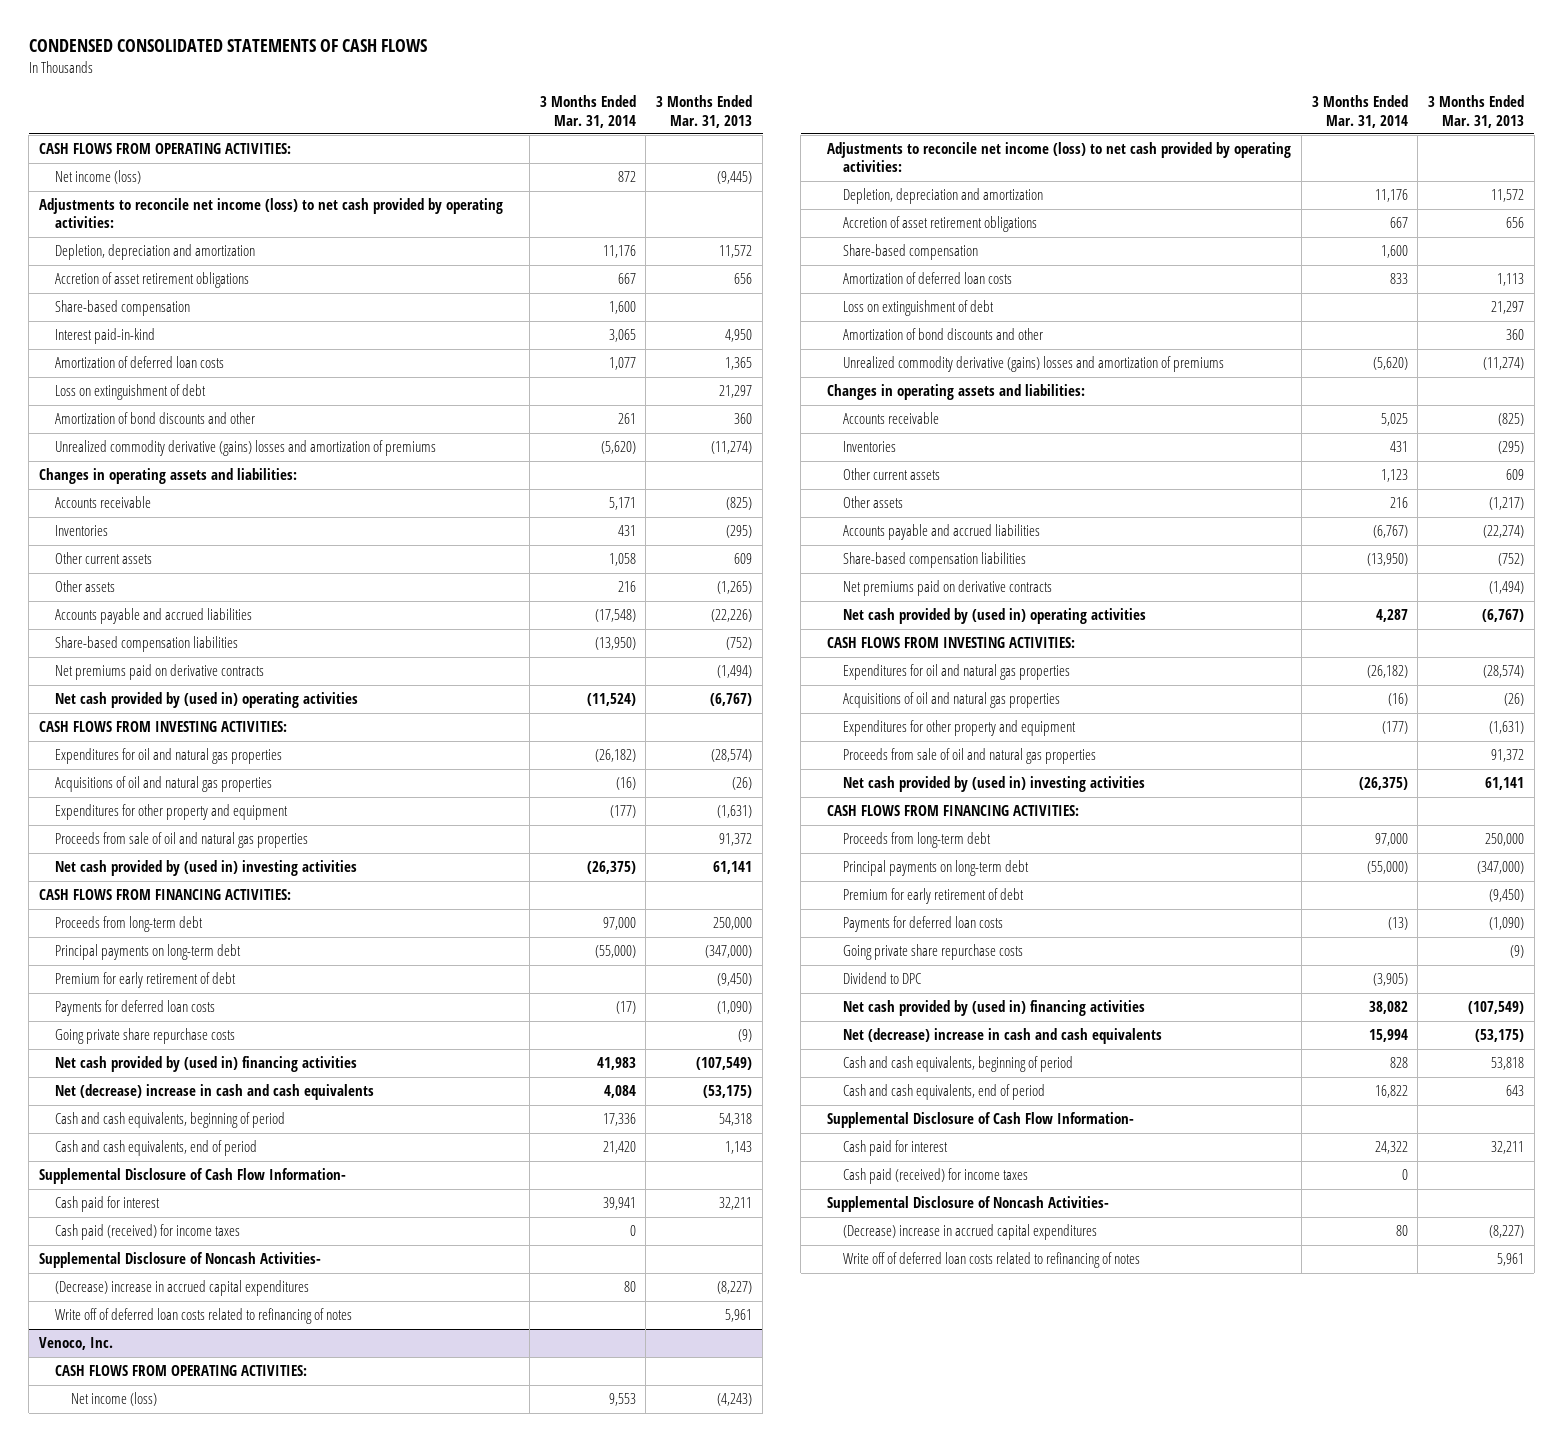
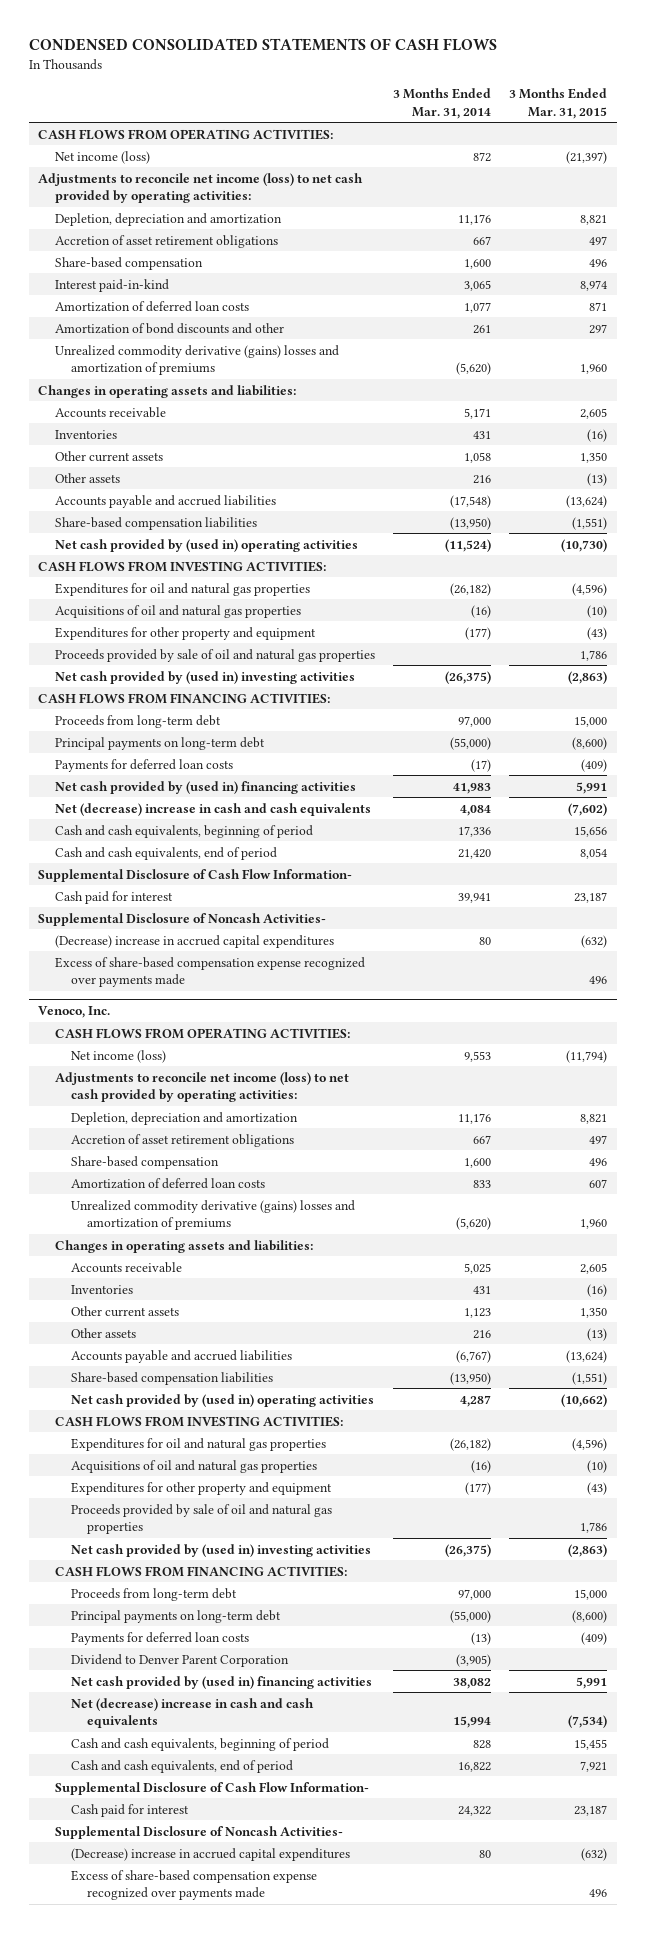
[656,95,753,128] 3 Months Ended Mar. 31, 2013 -> none
none -> [509,88,608,119] 3 Months Ended Mar. 31, 2015
[55,384,207,401] Loss on extinguishment of debt -> none
[55,664,265,681] Net premiums paid on derivative contracts -> none
[55,832,309,849] Proceeds from sale of oil and natural gas properties -> [54,648,375,662] Proceeds provided by sale of oil and natural gas properties
[55,972,237,989] Premium for early retirement of debt -> none
[55,1028,236,1045] Going private share repurchase costs -> none
[55,1224,241,1241] Cash paid (received) for income taxes -> none
[55,1308,353,1325] Write off of deferred loan costs related to refinancing of notes -> none
none -> [54,956,365,988] Excess of share-based compensation expense recognized over payments made
[843,300,995,317] Loss on extinguishment of debt -> none
[843,328,1044,341] Amortization of bond discounts and other -> none
[843,580,1053,597] Net premiums paid on derivative contracts -> none
[843,748,1097,765] Proceeds from sale of oil and natural gas properties -> [70,1503,332,1535] Proceeds provided by sale of oil and natural gas properties
[843,888,1025,905] Premium for early retirement of debt -> none
[843,944,1024,961] Going private share repurchase costs -> none
[843,972,922,985] Dividend to DPC -> [70,1653,289,1667] Dividend to Denver Parent Corporation
[843,1168,1029,1185] Cash paid (received) for income taxes -> none
[843,1252,1141,1269] Write off of deferred loan costs related to refinancing of notes -> none
none -> [70,1869,317,1901] Excess of share-based compensation expense recognized over payments made

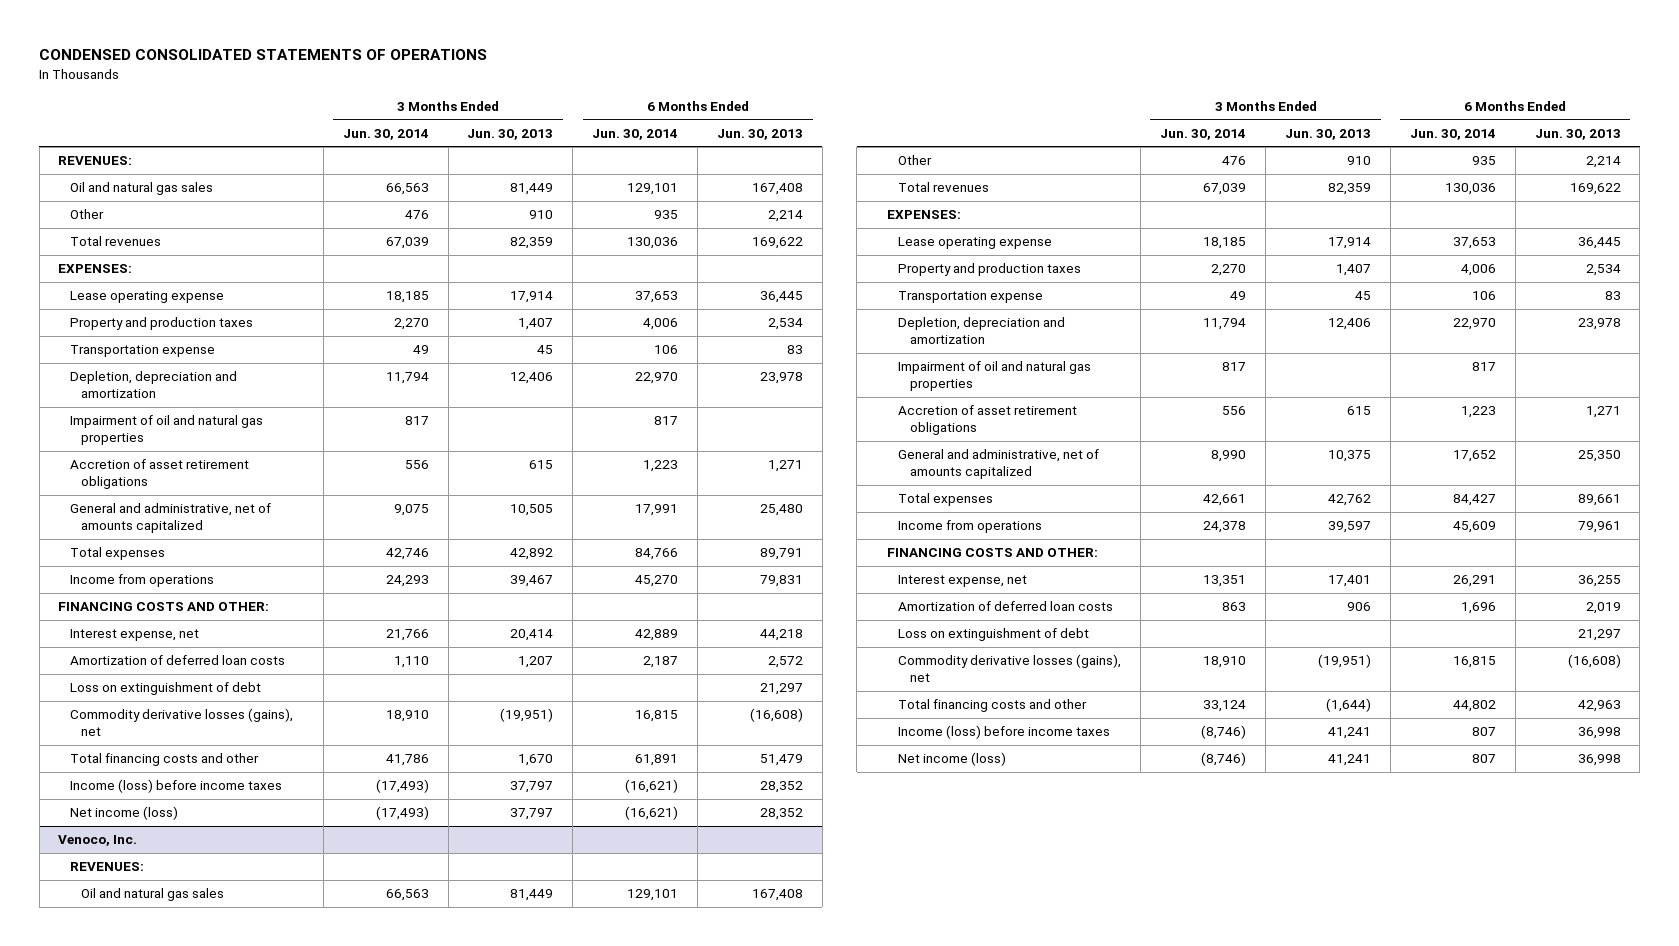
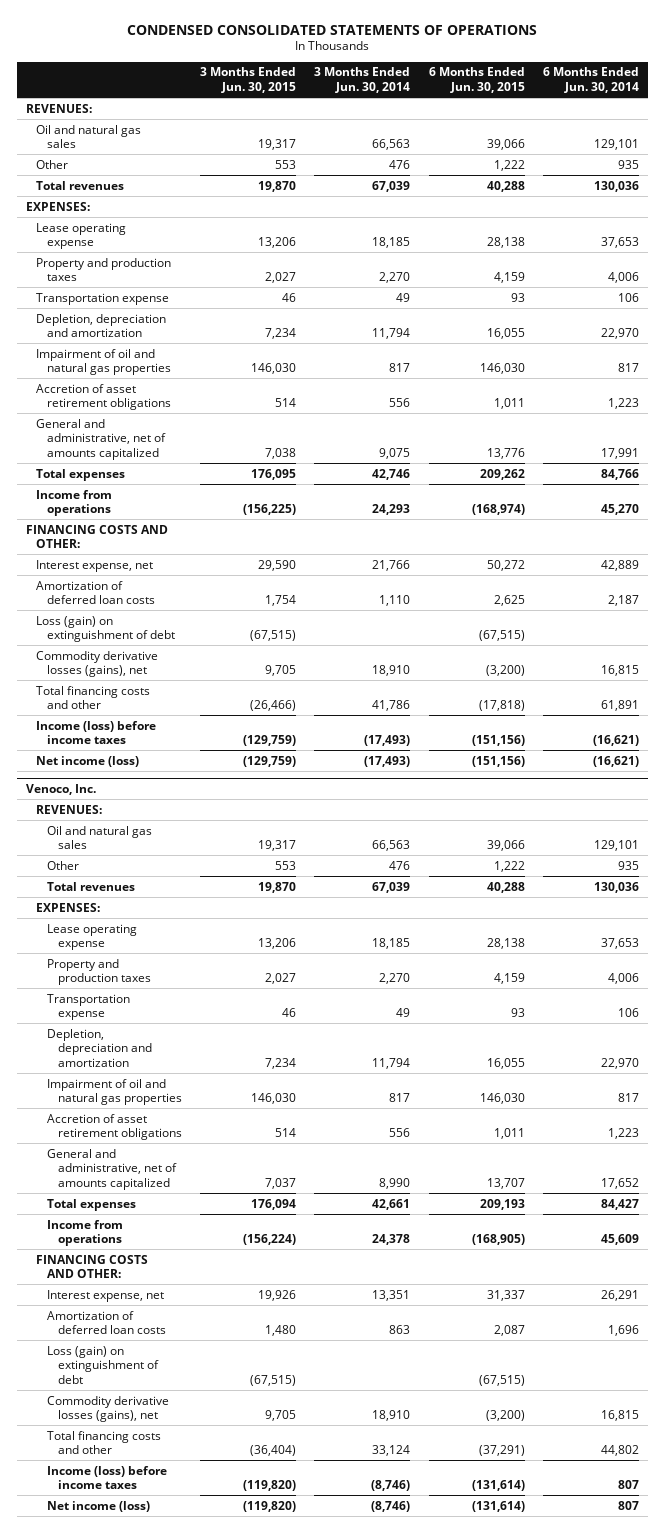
[467,128,554,140] Jun. 30, 2013 -> none
[717,128,804,140] Jun. 30, 2013 -> none
none -> [200,67,297,93] 3 Months Ended Jun. 30, 2015
none -> [428,67,525,93] 6 Months Ended Jun. 30, 2015
[69,682,261,696] Loss on extinguishment of debt -> [36,615,176,643] Loss (gain) on extinguishment of debt
[898,628,1090,642] Loss on extinguishment of debt -> [47,1345,160,1384] Loss (gain) on extinguishment of debt

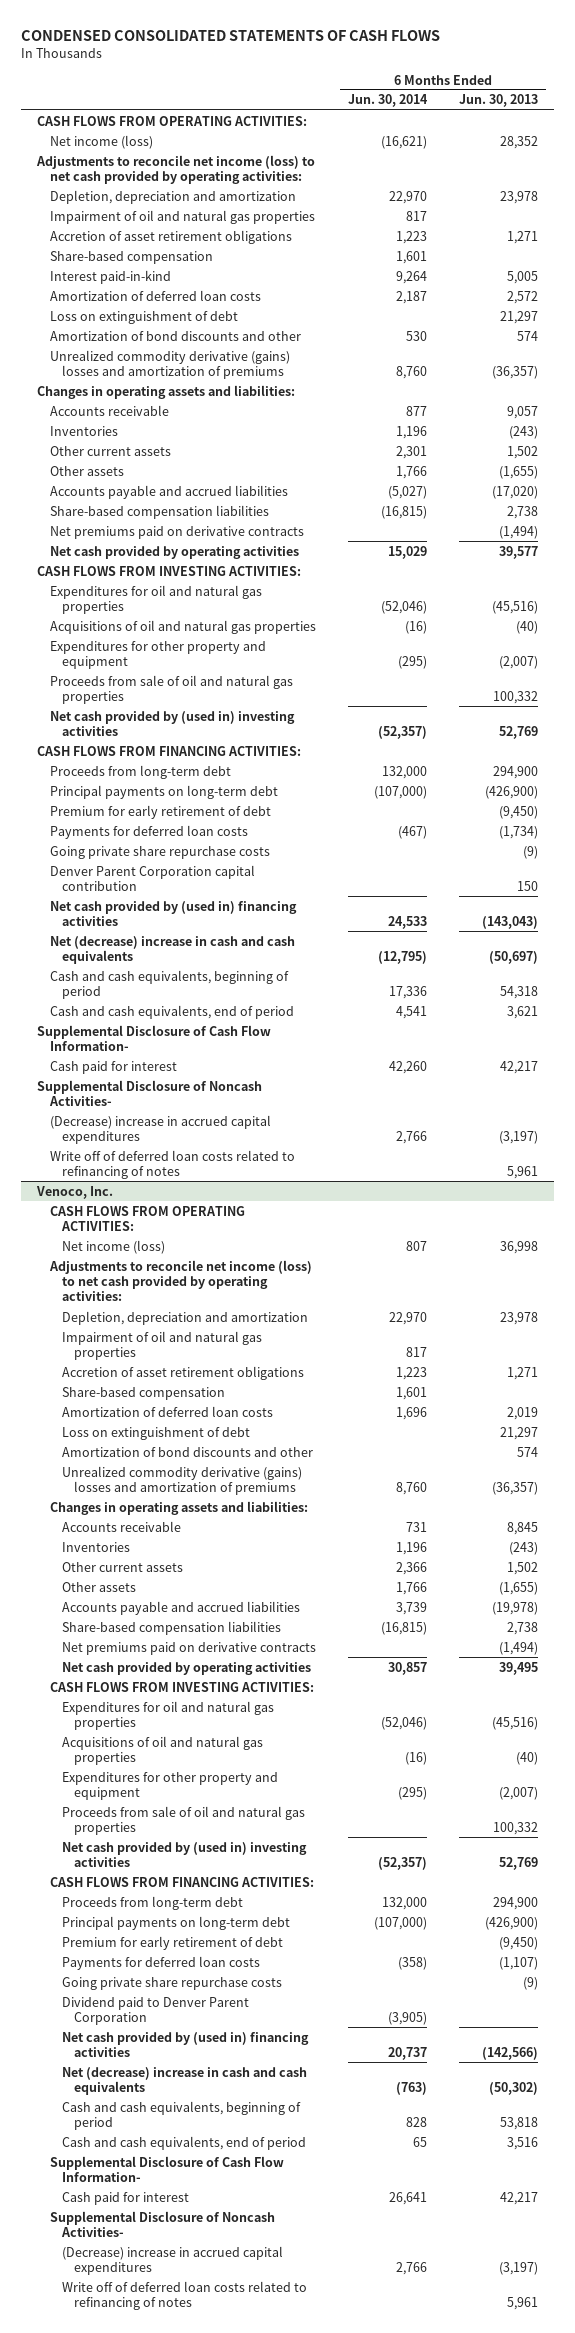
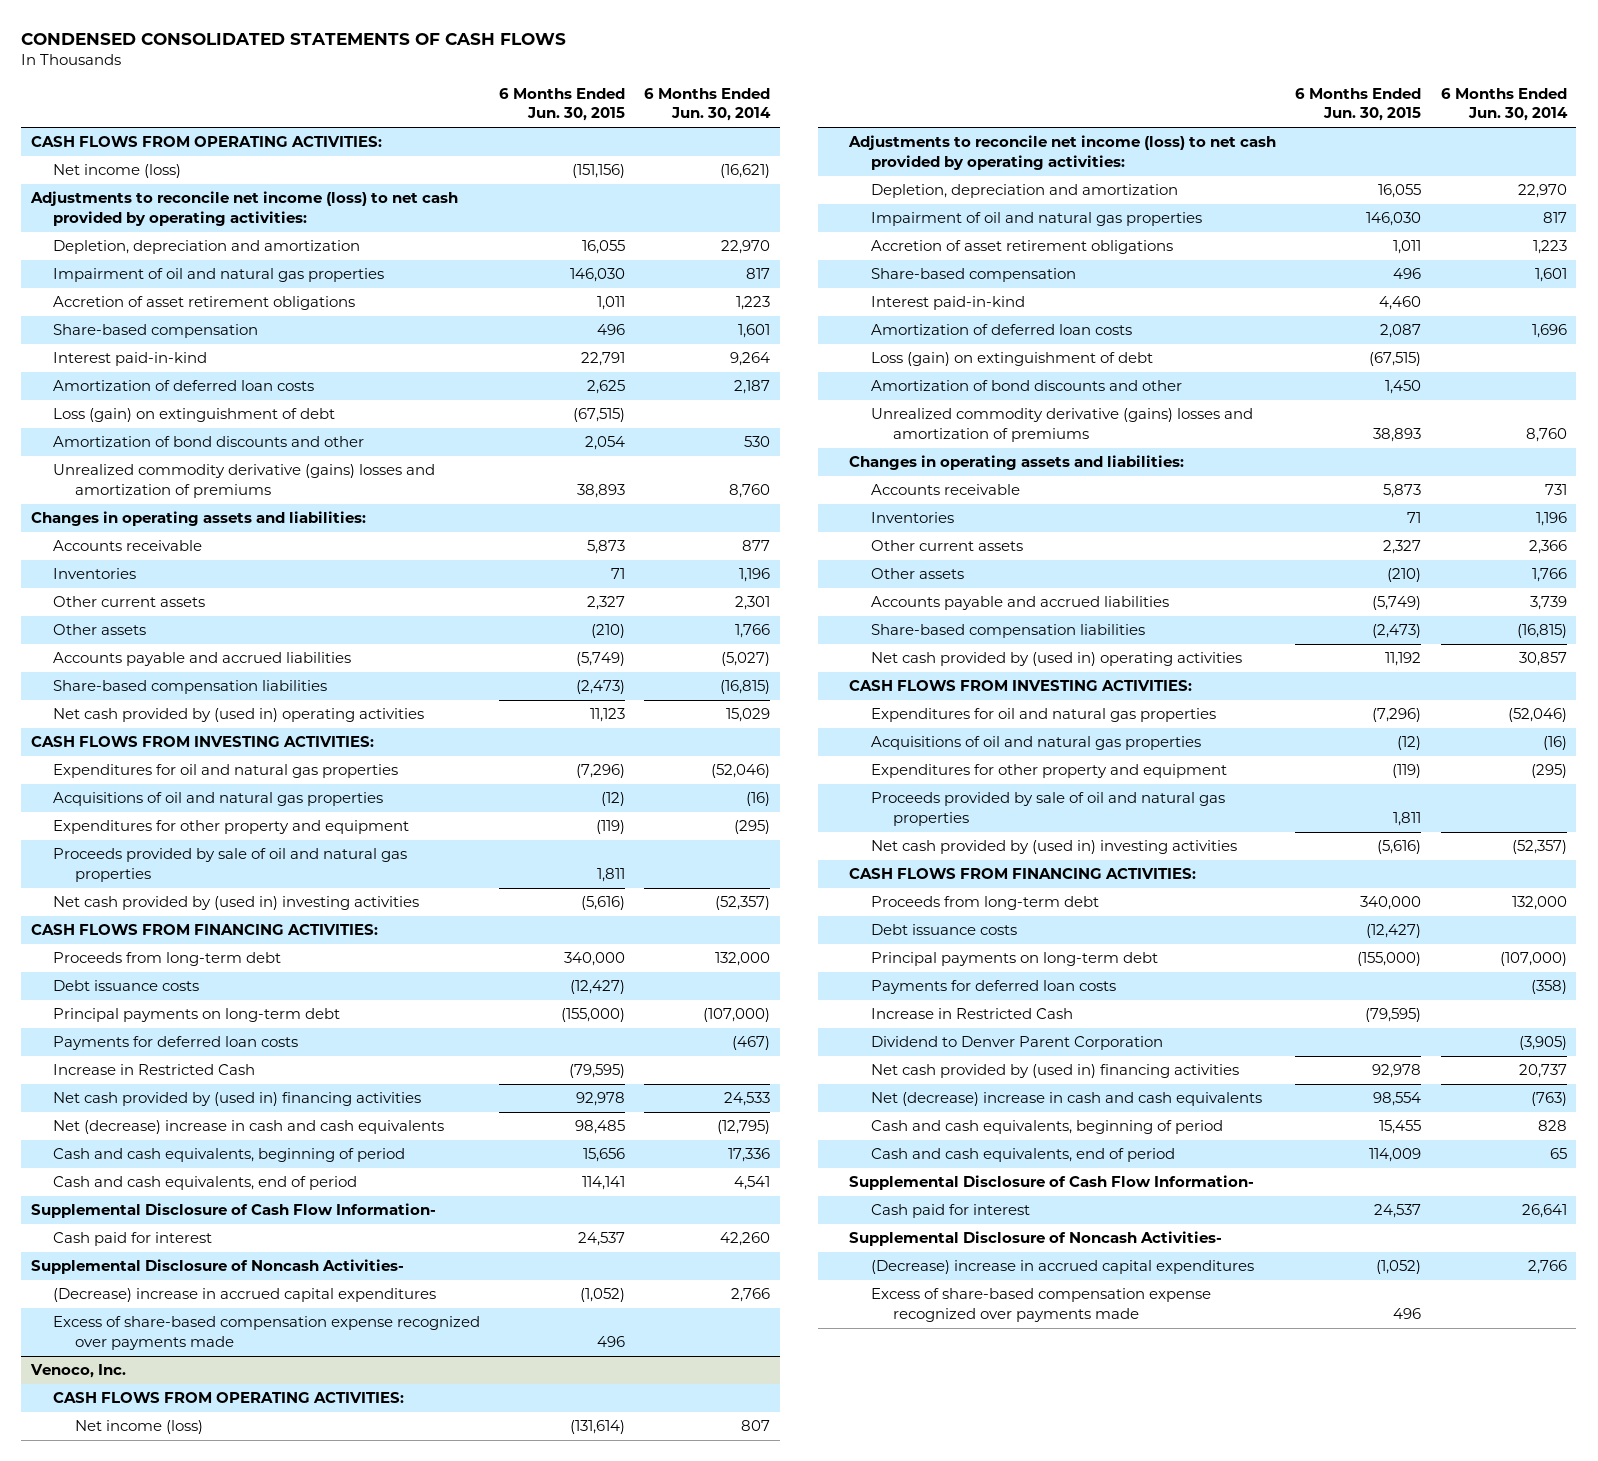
[458,94,538,108] Jun. 30, 2013 -> none
none -> [499,88,626,122] 6 Months Ended Jun. 30, 2015
[49,310,238,324] Loss on extinguishment of debt -> [53,408,336,423] Loss (gain) on extinguishment of debt
[49,525,304,539] Net premiums paid on derivative contracts -> none
[49,545,299,559] Net cash provided by operating activities -> [53,708,425,723] Net cash provided by (used in) operating activities
[49,674,293,704] Proceeds from sale of oil and natural gas properties -> [53,848,408,882] Proceeds provided by sale of oil and natural gas properties
none -> [53,980,200,992] Debt issuance costs
[49,804,271,819] Premium for early retirement of debt -> none
[49,845,270,859] Going private share repurchase costs -> none
[49,864,255,891] Denver Parent Corporation capital contribution -> none
none -> [53,1064,256,1076] Increase in Restricted Cash
[49,1149,295,1179] Write off of deferred loan costs related to refinancing of notes -> none
none -> [53,1316,481,1350] Excess of share-based compensation expense recognized over payments made
none -> [871,296,1026,311] Interest paid-in-kind
[61,1426,250,1440] Loss on extinguishment of debt -> [871,352,1154,367] Loss (gain) on extinguishment of debt
[61,1641,316,1655] Net premiums paid on derivative contracts -> none
[61,1661,311,1675] Net cash provided by operating activities -> [871,652,1243,667] Net cash provided by (used in) operating activities
[61,1805,305,1835] Proceeds from sale of oil and natural gas properties -> [871,792,1226,826] Proceeds provided by sale of oil and natural gas properties
none -> [871,924,1018,936] Debt issuance costs
[61,1935,283,1950] Premium for early retirement of debt -> none
[61,1976,282,1990] Going private share repurchase costs -> none
none -> [871,1008,1074,1020] Increase in Restricted Cash
[61,1996,249,2025] Dividend paid to Denver Parent Corporation -> [871,1036,1164,1051] Dividend to Denver Parent Corporation
[61,2280,307,2310] Write off of deferred loan costs related to refinancing of notes -> none
none -> [871,1288,1212,1322] Excess of share-based compensation expense recognized over payments made

